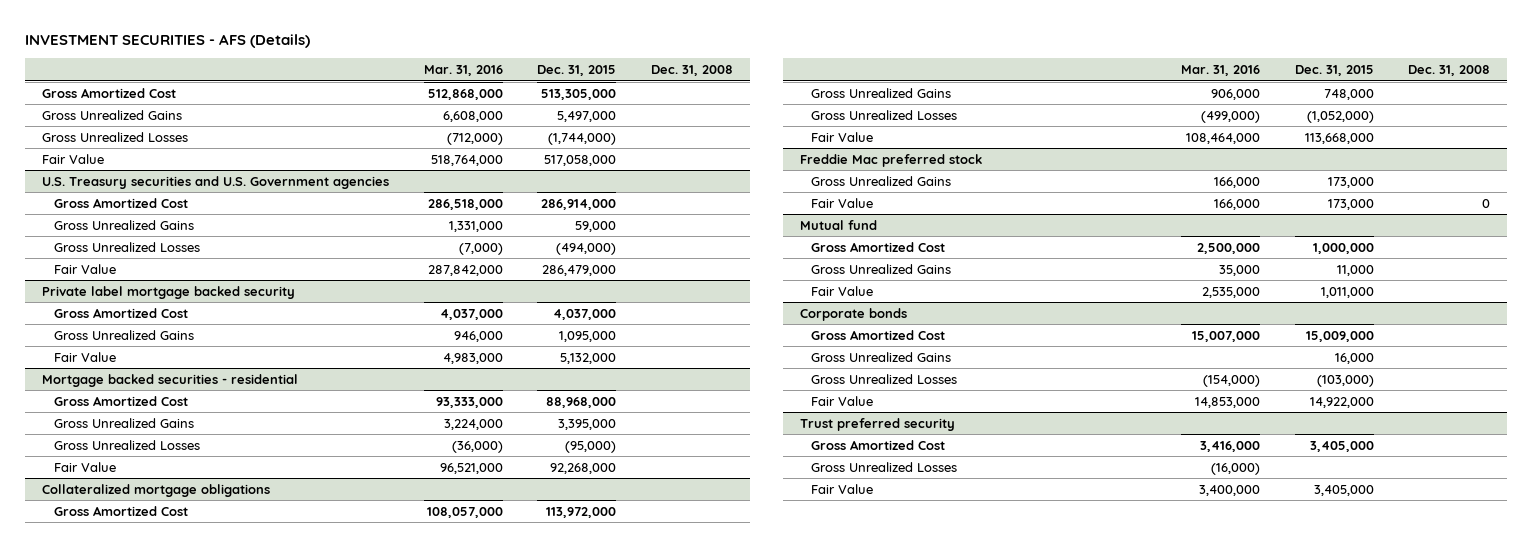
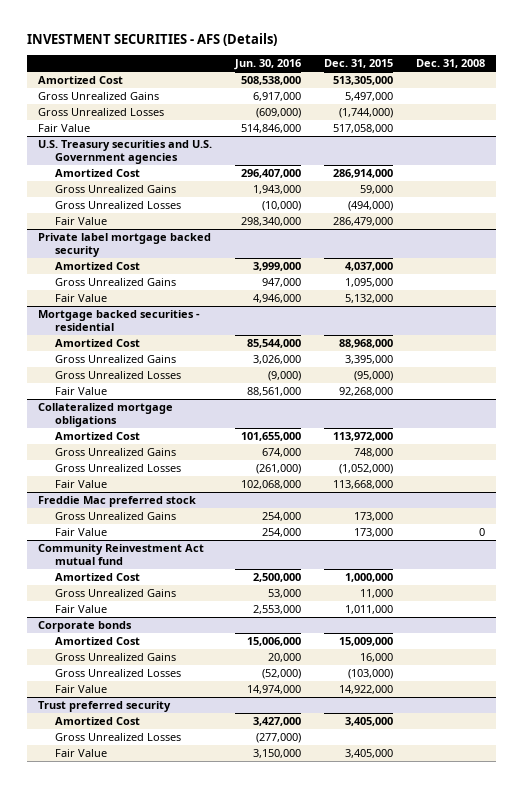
[423,65,503,77] Mar. 31, 2016 -> none
none -> [234,59,302,71] Jun. 30, 2016
[42,87,177,98] Gross Amortized Cost -> [38,76,124,85] Amortized Cost
[53,197,188,208] Gross Amortized Cost -> [54,169,140,178] Amortized Cost
[53,307,188,318] Gross Amortized Cost -> [54,262,140,271] Amortized Cost
[53,395,188,406] Gross Amortized Cost -> [54,339,140,348] Amortized Cost
[53,505,188,516] Gross Amortized Cost -> [54,432,140,441] Amortized Cost
[799,219,877,230] Mutual fund -> none
none -> [38,544,205,566] Community Reinvestment Act mutual fund
[811,241,946,252] Gross Amortized Cost -> [54,573,140,582] Amortized Cost
[811,329,946,340] Gross Amortized Cost -> [54,637,140,646] Amortized Cost
[811,439,946,450] Gross Amortized Cost -> [54,717,140,726] Amortized Cost

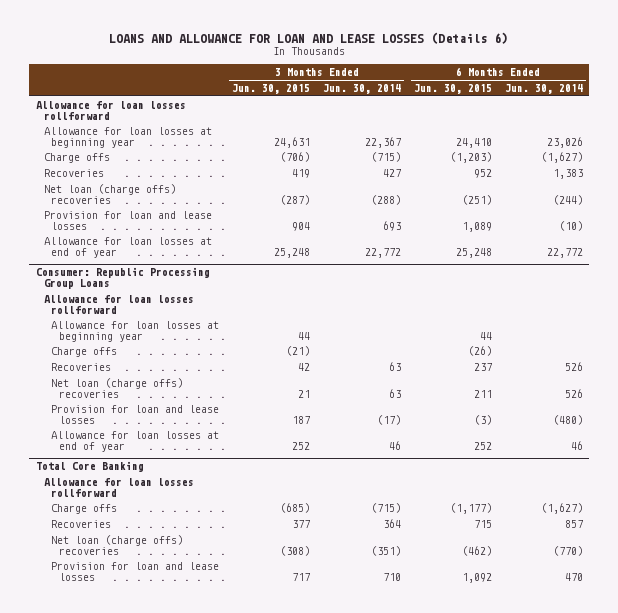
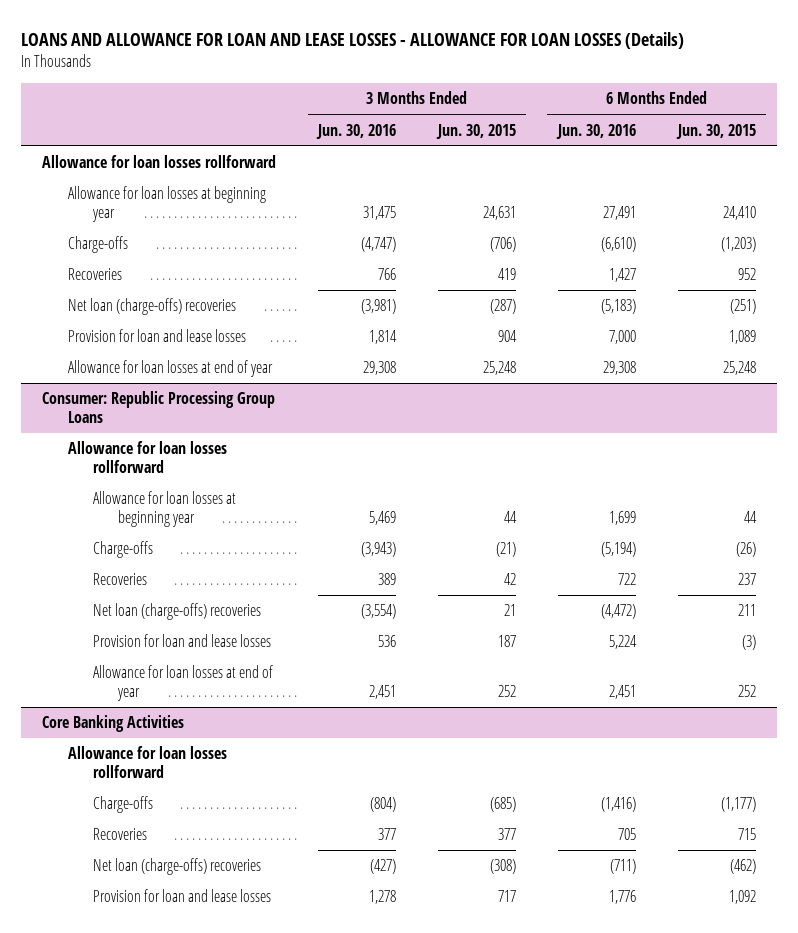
[109,32,509,45] LOANS AND ALLOWANCE FOR LOAN AND LEASE LOSSES (Details 6) -> [21,31,685,49] LOANS AND ALLOWANCE FOR LOAN AND LEASE LOSSES - ALLOWANCE FOR LOAN LOSSES (Details)
[322,84,401,95] Jun. 30, 2014 -> none
[504,84,583,95] Jun. 30, 2014 -> none
none -> [316,123,397,139] Jun. 30, 2016
none -> [555,123,636,139] Jun. 30, 2016
[43,152,110,163] Charge offs -> [67,236,128,254] Charge-offs
[43,183,176,204] Net loan (charge offs) recoveries -> [67,298,236,316] Net loan (charge-offs) recoveries
[51,346,118,357] Charge offs -> [92,541,153,559] Charge-offs
[51,377,184,398] Net loan (charge offs) recoveries -> [92,603,261,621] Net loan (charge-offs) recoveries
[35,461,144,473] Total Core Banking -> [42,715,185,733] Core Banking Activities
[51,503,118,514] Charge offs -> [92,796,153,814] Charge-offs
[51,534,184,555] Net loan (charge offs) recoveries -> [92,858,261,876] Net loan (charge-offs) recoveries

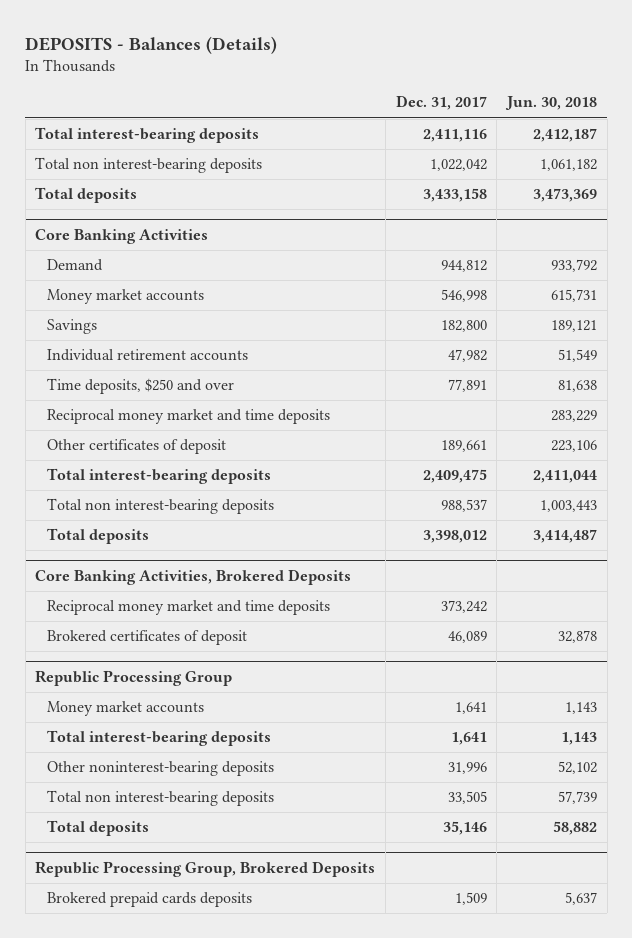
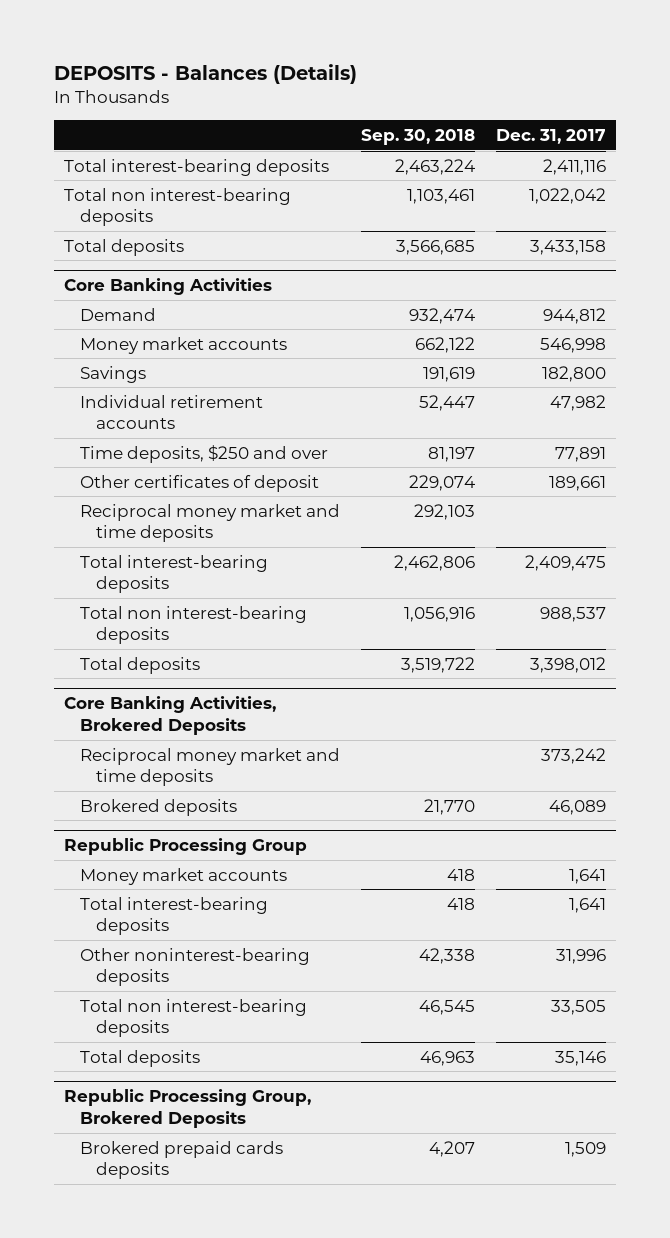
[505,96,598,111] Jun. 30, 2018 -> none
none -> [361,128,476,145] Sep. 30, 2018
[47,409,331,425] Reciprocal money market and time deposits -> [80,503,341,543] Reciprocal money market and time deposits
[47,630,248,646] Brokered certificates of deposit -> [80,798,238,816] Brokered deposits

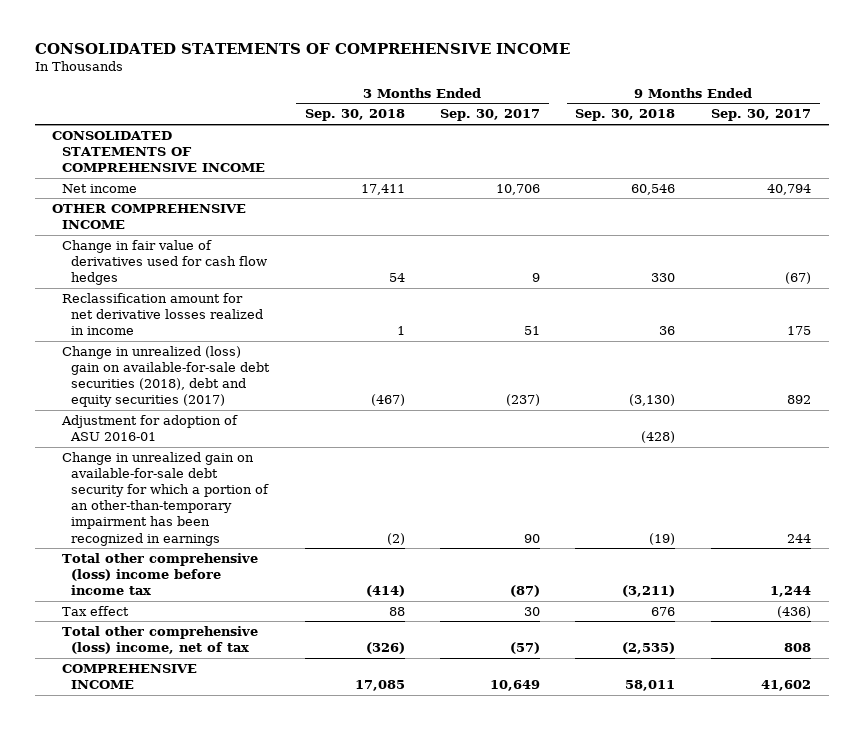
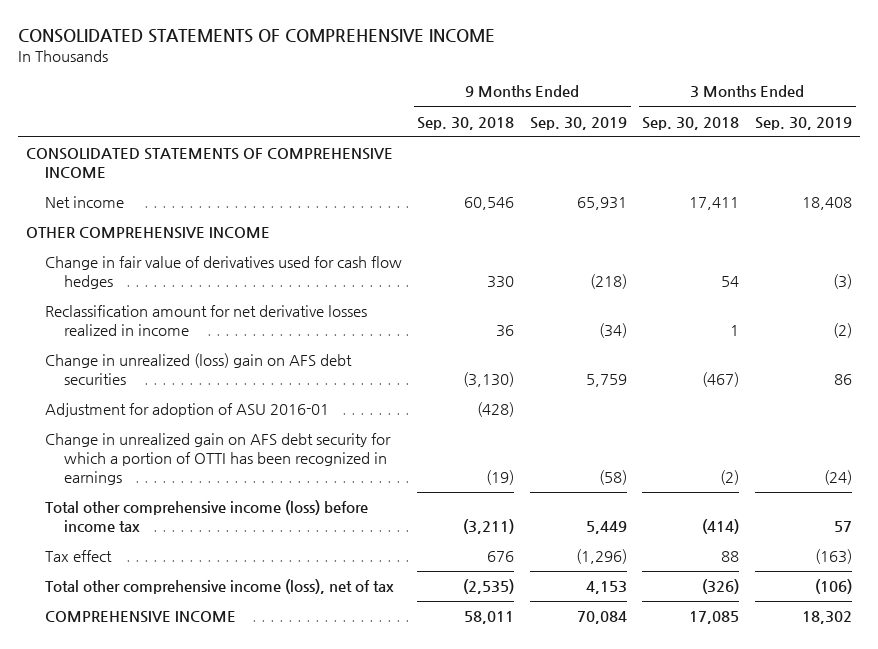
[439,109,540,122] Sep. 30, 2017 -> none
[710,109,811,122] Sep. 30, 2017 -> none
none -> [529,116,627,130] Sep. 30, 2019
none -> [754,116,852,130] Sep. 30, 2019
[61,345,271,408] Change in unrealized (loss) gain on available-for-sale debt securities (2018), debt and equity securities (2017) -> [44,353,352,386] Change in unrealized (loss) gain on AFS debt securities
[61,451,270,546] Change in unrealized gain on available-for-sale debt security for which a portion of an other-than-temporary impairment has been recognized in earnings -> [44,433,391,485] Change in unrealized gain on AFS debt security for which a portion of OTTI has been recognized in earnings
[61,552,258,596] Total other comprehensive (loss) income before income tax -> [44,500,368,533] Total other comprehensive income (loss) before income tax
[61,625,258,654] Total other comprehensive (loss) income, net of tax -> [44,579,394,595] Total other comprehensive income (loss), net of tax

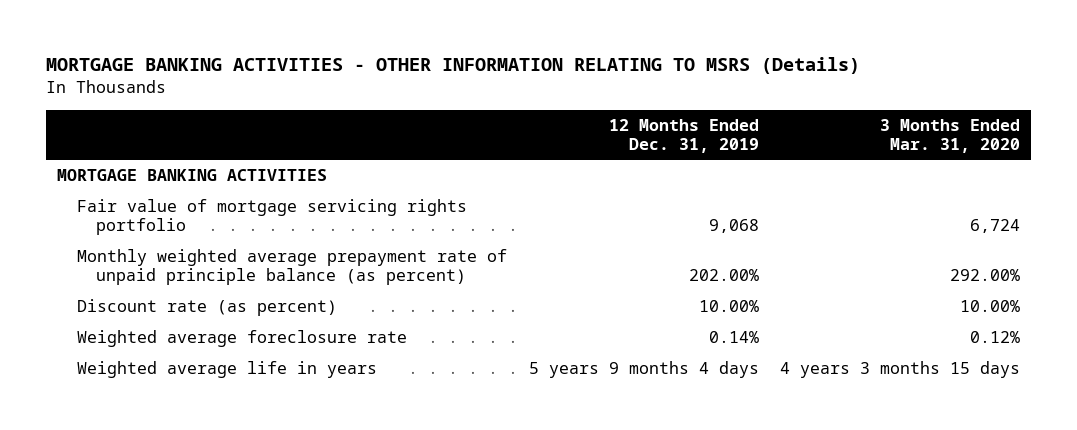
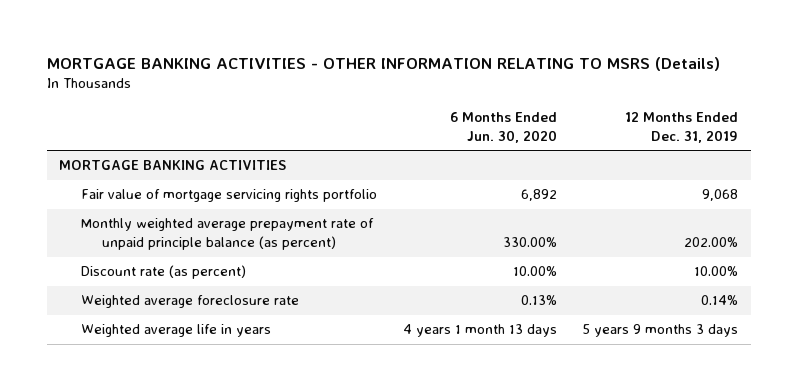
[880,118,1021,153] 3 Months Ended Mar. 31, 2020 -> none
none -> [449,111,557,143] 6 Months Ended Jun. 30, 2020
[528,361,759,379] 5 years 9 months 4 days -> [582,324,739,338] 5 years 9 months 3 days

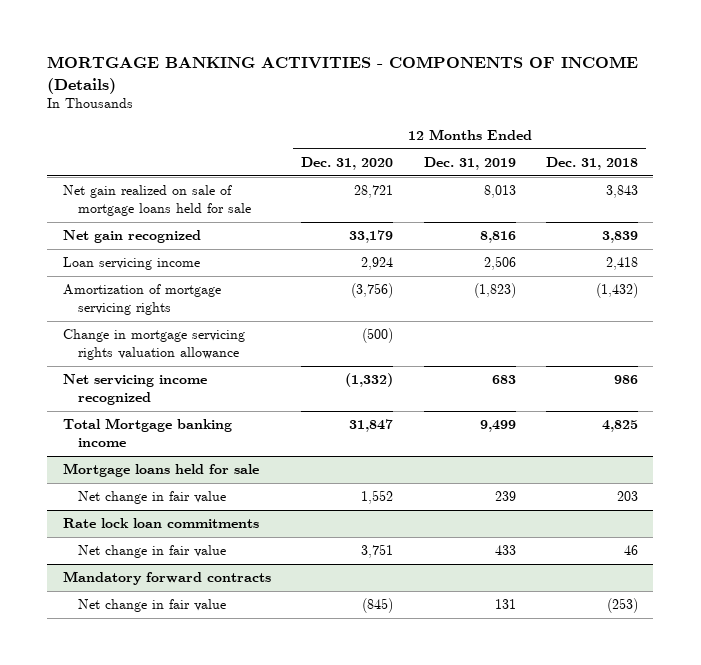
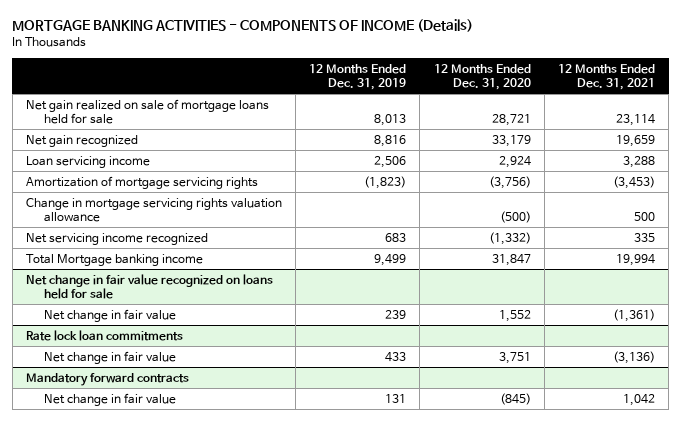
[546,156,639,170] Dec. 31, 2018 -> none
none -> [558,63,656,90] 12 Months Ended Dec. 31, 2021
[62,463,259,478] Mortgage loans held for sale -> [25,273,273,299] Net change in fair value recognized on loans held for sale

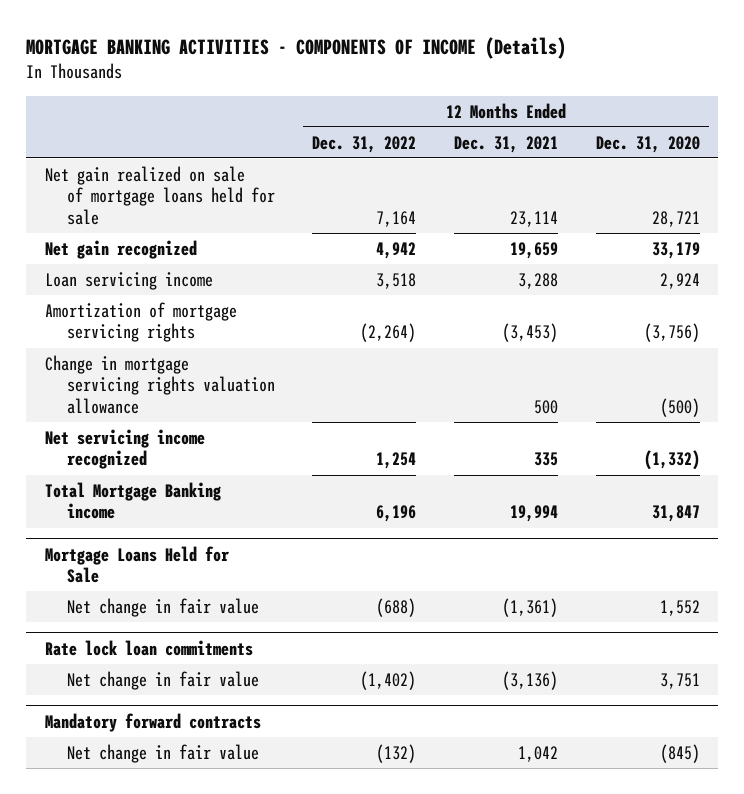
[309,63,407,90] 12 Months Ended Dec. 31, 2019 -> none
none -> [312,135,417,153] Dec. 31, 2022
[25,253,203,266] Total Mortgage banking income -> [44,481,221,520] Total Mortgage Banking income
[25,273,273,299] Net change in fair value recognized on loans held for sale -> [44,545,229,584] Mortgage Loans Held for Sale

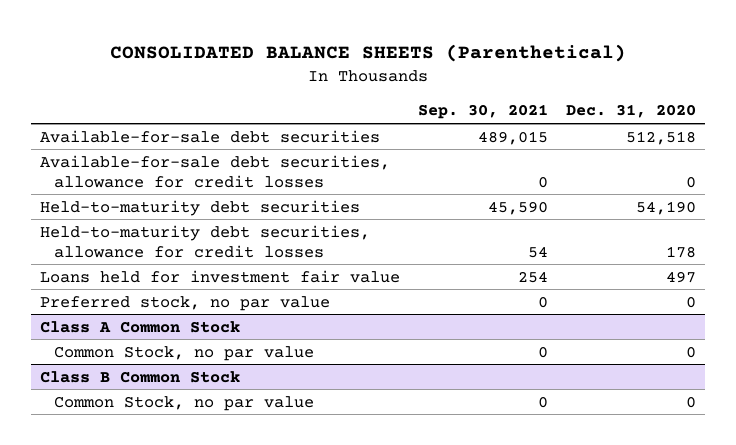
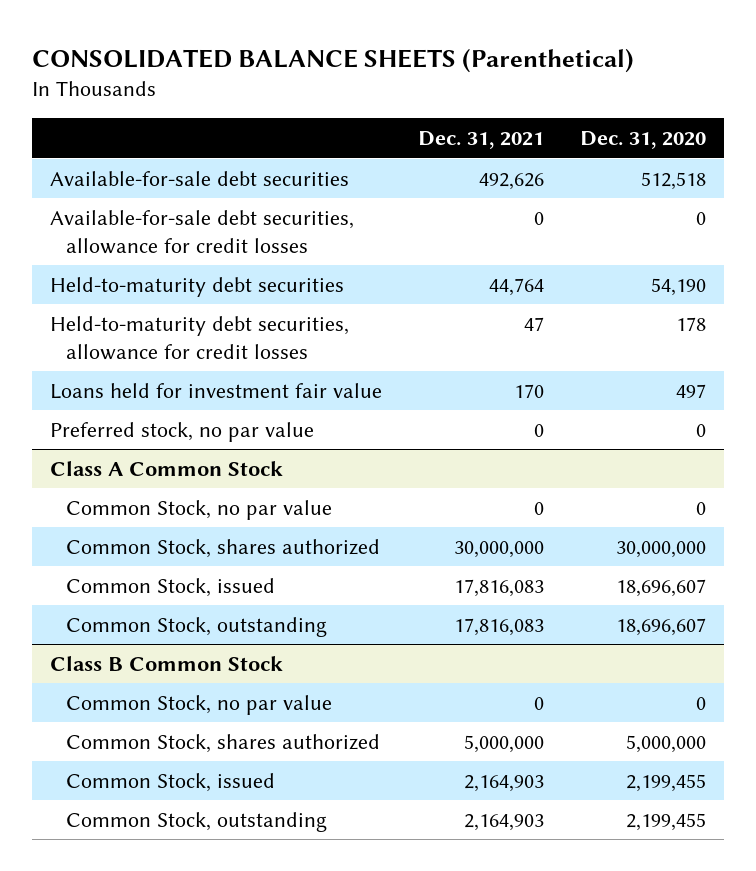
[418,104,549,120] Sep. 30, 2021 -> none
none -> [417,131,544,150] Dec. 31, 2021
none -> [65,538,380,558] Common Stock, shares authorized
none -> [65,577,275,597] Common Stock, issued
none -> [65,616,327,637] Common Stock, outstanding
none -> [65,733,380,753] Common Stock, shares authorized
none -> [65,772,275,792] Common Stock, issued
none -> [65,811,327,832] Common Stock, outstanding

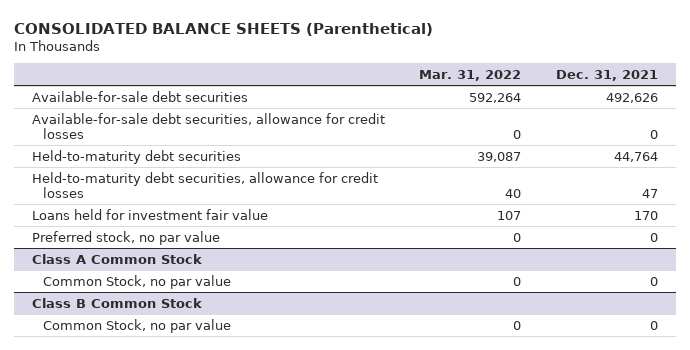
[579,131,706,150] Dec. 31, 2020 -> none
none -> [419,69,522,81] Mar. 31, 2022
[65,538,380,558] Common Stock, shares authorized -> none
[65,577,275,597] Common Stock, issued -> none
[65,616,327,637] Common Stock, outstanding -> none
[65,733,380,753] Common Stock, shares authorized -> none
[65,772,275,792] Common Stock, issued -> none
[65,811,327,832] Common Stock, outstanding -> none

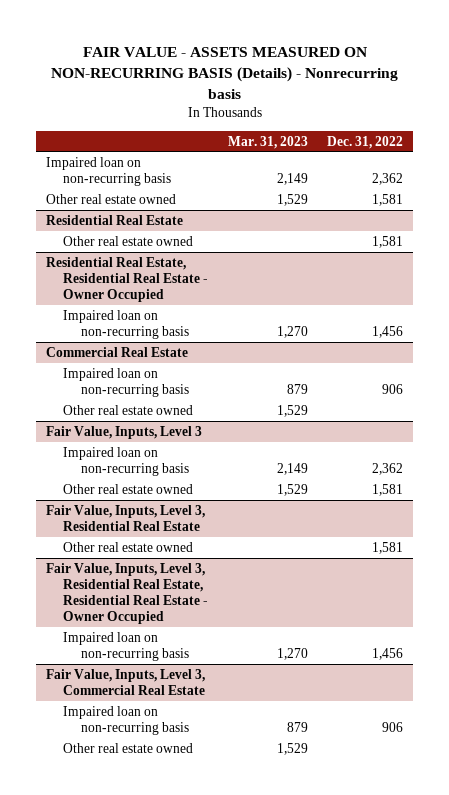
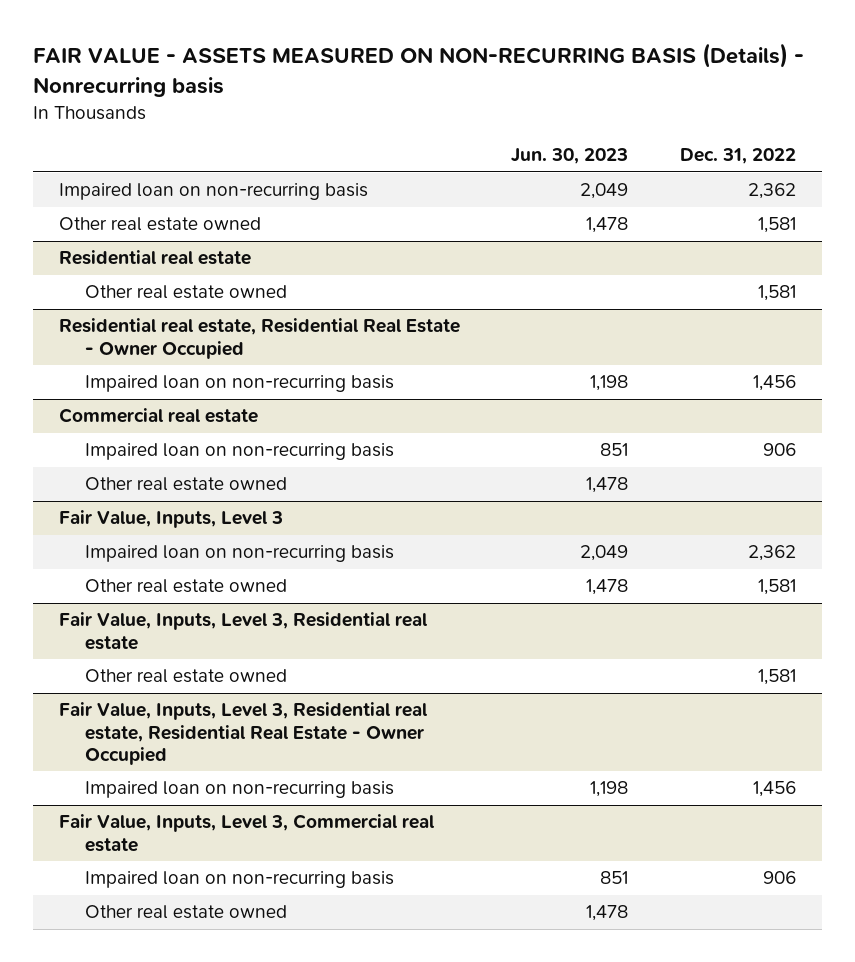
[227,135,308,149] Mar. 31, 2023 -> none
none -> [511,148,629,165] Jun. 30, 2023
[45,214,183,225] Residential Real Estate -> [59,250,252,266] Residential real estate
[45,256,209,303] Residential Real Estate, Residential Real Estate - Owner Occupied -> [59,318,461,359] Residential real estate, Residential Real Estate - Owner Occupied
[45,346,188,357] Commercial Real Estate -> [59,408,259,424] Commercial real estate
[45,504,205,531] Fair Value, Inputs, Level 3, Residential Real Estate -> [59,612,429,650] Fair Value, Inputs, Level 3, Residential real estate
[45,562,209,625] Fair Value, Inputs, Level 3, Residential Real Estate, Residential Real Estate - Owner Occupied -> [59,702,429,765] Fair Value, Inputs, Level 3, Residential real estate, Residential Real Estate - Owner Occupied
[45,668,206,695] Fair Value, Inputs, Level 3, Commercial Real Estate -> [59,814,436,852] Fair Value, Inputs, Level 3, Commercial real estate

